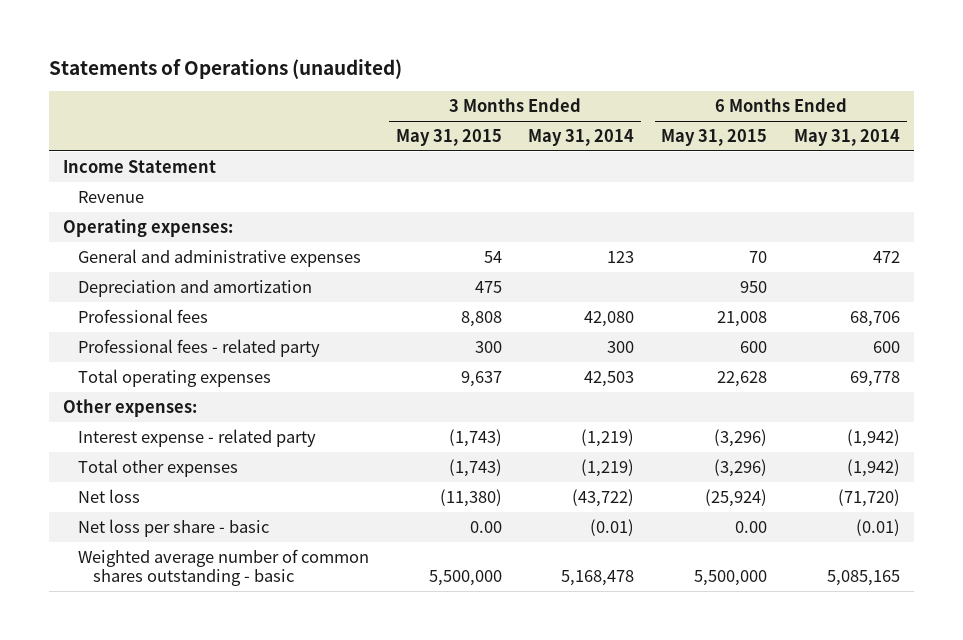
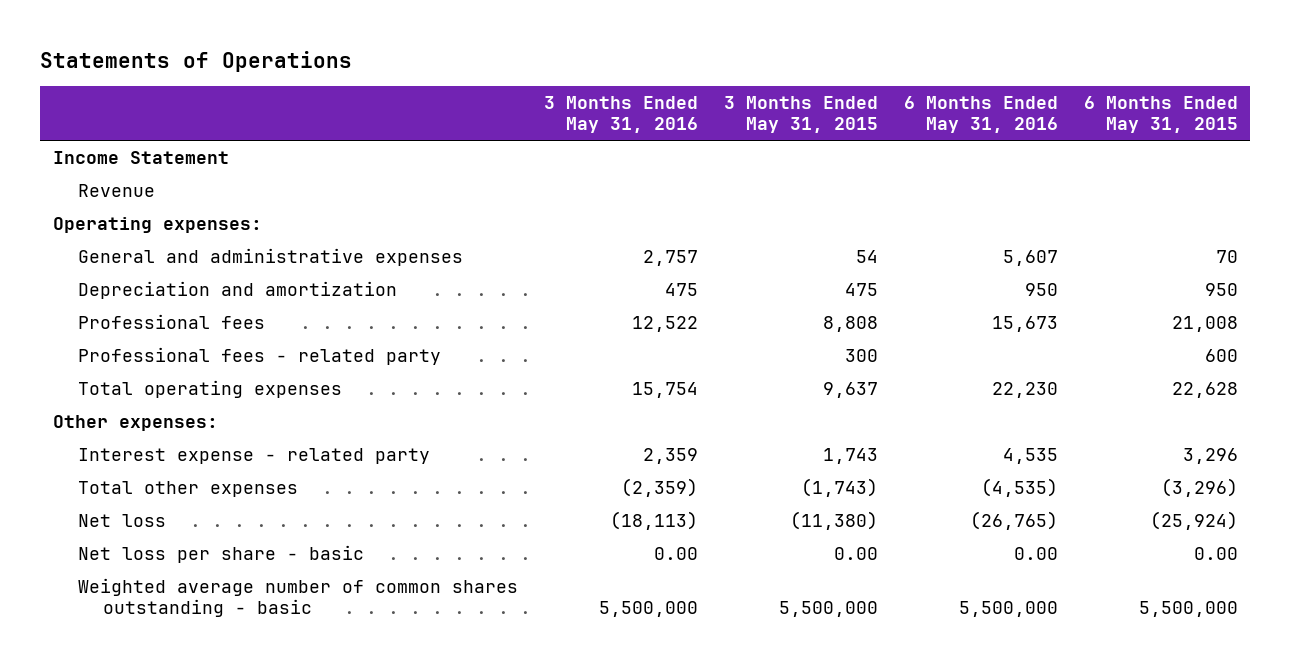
[49,58,403,79] Statements of Operations (unaudited) -> [39,51,352,73] Statements of Operations
[528,128,635,146] May 31, 2014 -> none
[794,128,901,146] May 31, 2014 -> none
none -> [543,96,698,134] 3 Months Ended May 31, 2016
none -> [903,96,1058,134] 6 Months Ended May 31, 2016
[448,428,502,447] (1,743) -> [822,447,878,464] 1,743
[714,428,768,447] (3,296) -> [1182,447,1238,464] 3,296

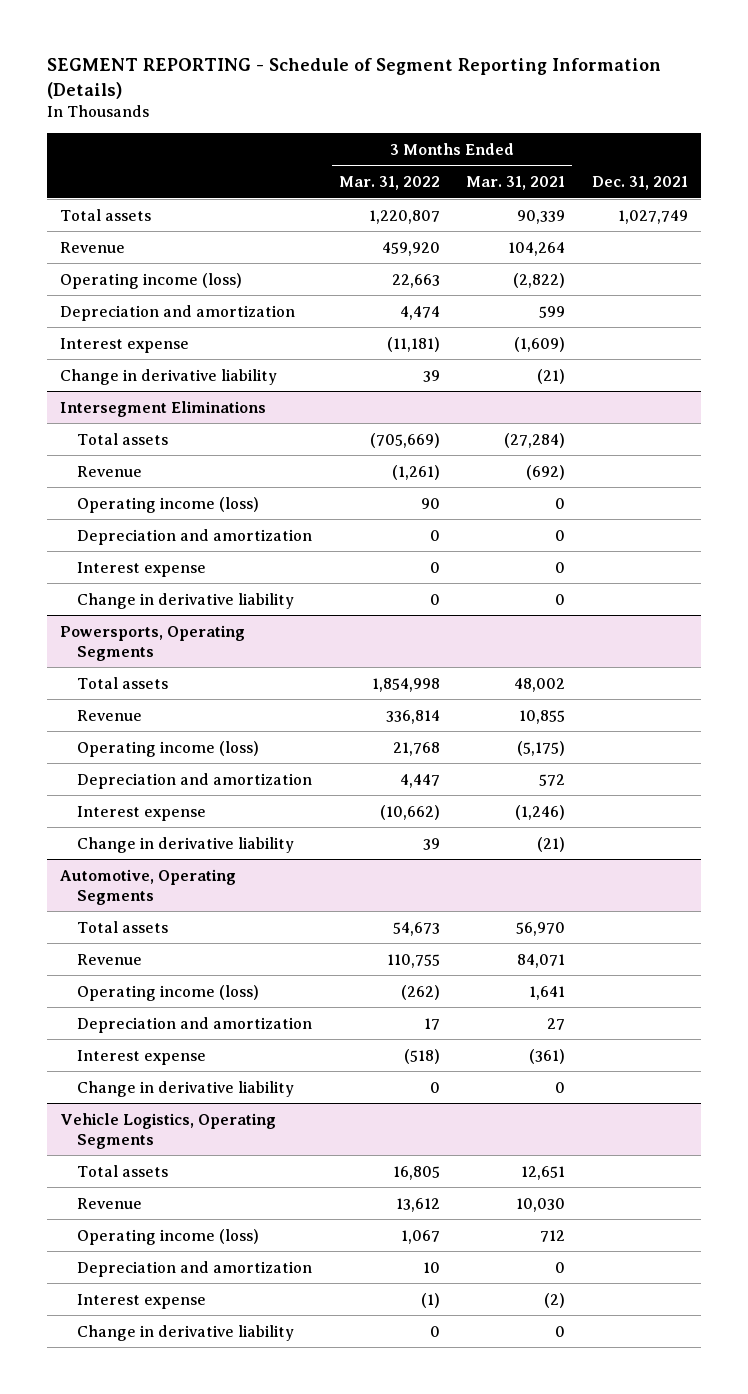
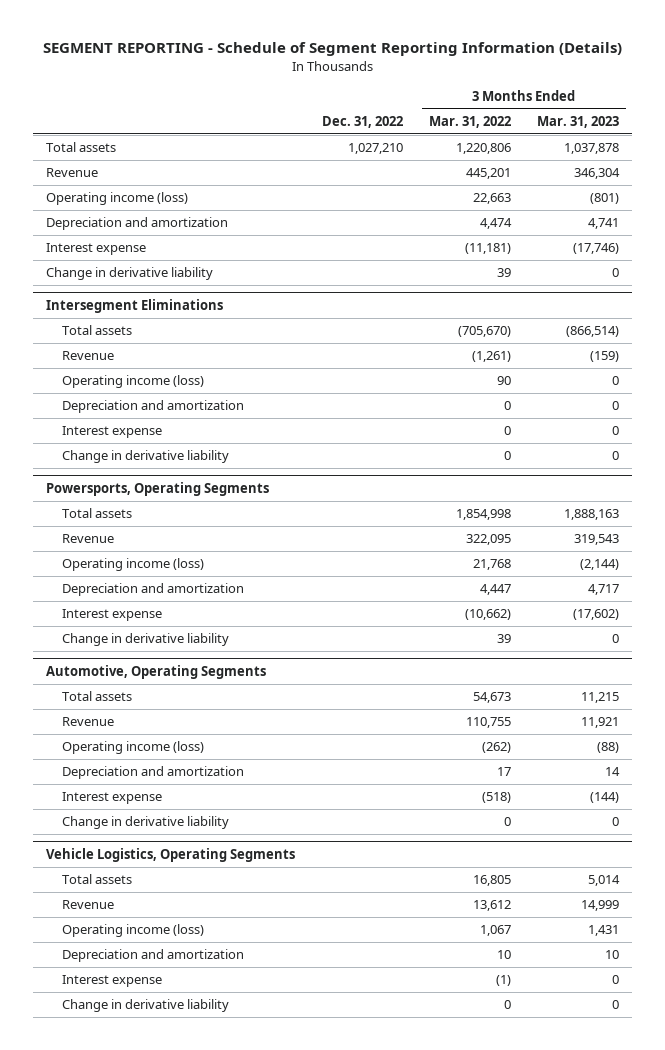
[466,176,566,191] Mar. 31, 2021 -> none
[591,176,688,191] Dec. 31, 2021 -> none
none -> [321,115,403,128] Dec. 31, 2022
none -> [537,115,620,128] Mar. 31, 2023
[368,209,440,224] 1,220,807 -> [455,143,511,155] 1,220,806
[381,241,440,256] 459,920 -> [465,168,511,180] 445,201
[369,432,440,448] (705,669) -> [457,326,511,338] (705,670)
[385,709,440,724] 336,814 -> [465,534,511,546] 322,095

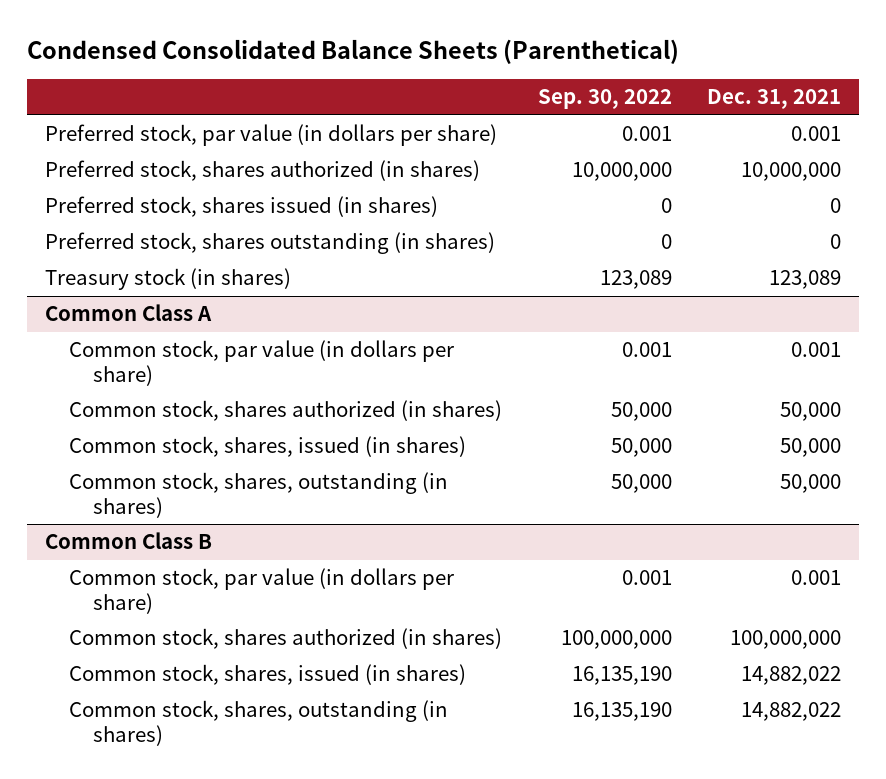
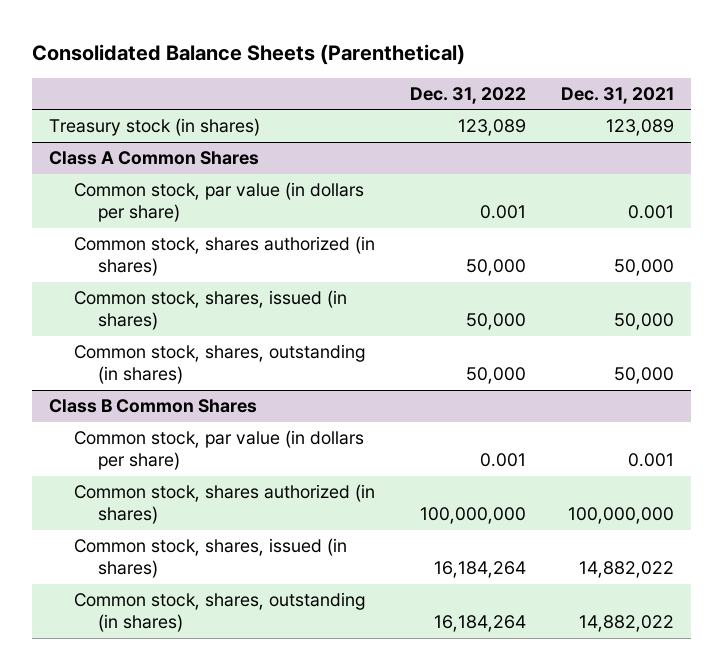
[27,38,680,64] Condensed Consolidated Balance Sheets (Parenthetical) -> [31,43,465,65] Consolidated Balance Sheets (Parenthetical)
[537,89,672,110] Sep. 30, 2022 -> none
none -> [409,86,526,104] Dec. 31, 2022
[44,124,497,147] Preferred stock, par value (in dollars per share) -> none
[44,160,480,182] Preferred stock, shares authorized (in shares) -> none
[44,196,438,218] Preferred stock, shares issued (in shares) -> none
[44,232,495,255] Preferred stock, shares outstanding (in shares) -> none
[44,304,212,322] Common Class A -> [49,151,260,166] Class A Common Shares
[44,532,212,550] Common Class B -> [49,399,258,414] Class B Common Shares

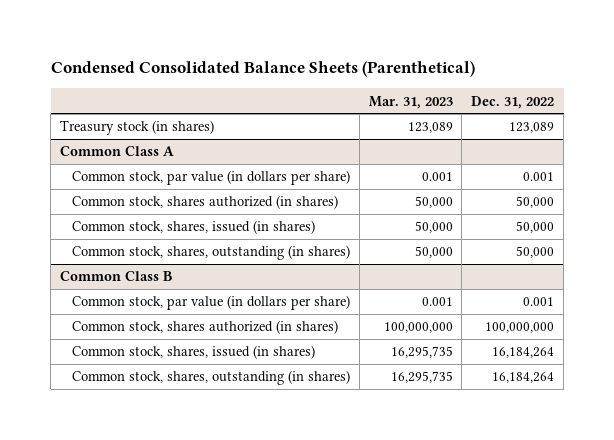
[31,43,465,65] Consolidated Balance Sheets (Parenthetical) -> [50,61,475,78] Condensed Consolidated Balance Sheets (Parenthetical)
[560,86,674,104] Dec. 31, 2021 -> none
none -> [368,95,453,109] Mar. 31, 2023
[49,151,260,166] Class A Common Shares -> [59,146,174,157] Common Class A
[49,399,258,414] Class B Common Shares -> [59,271,172,282] Common Class B

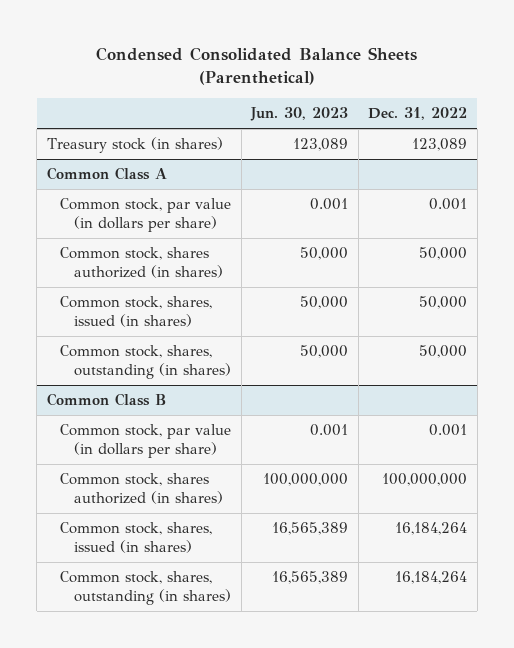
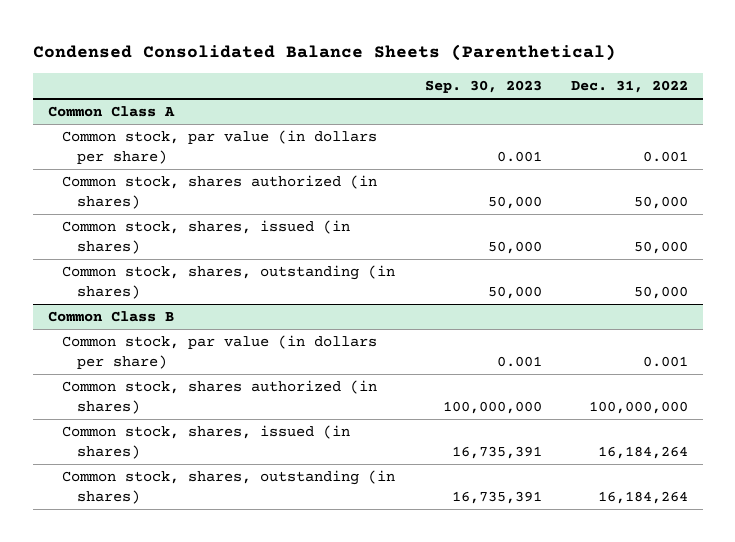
[250,107,349,122] Jun. 30, 2023 -> none
none -> [424,80,542,94] Sep. 30, 2023
[46,137,223,154] Treasury stock (in shares) -> none

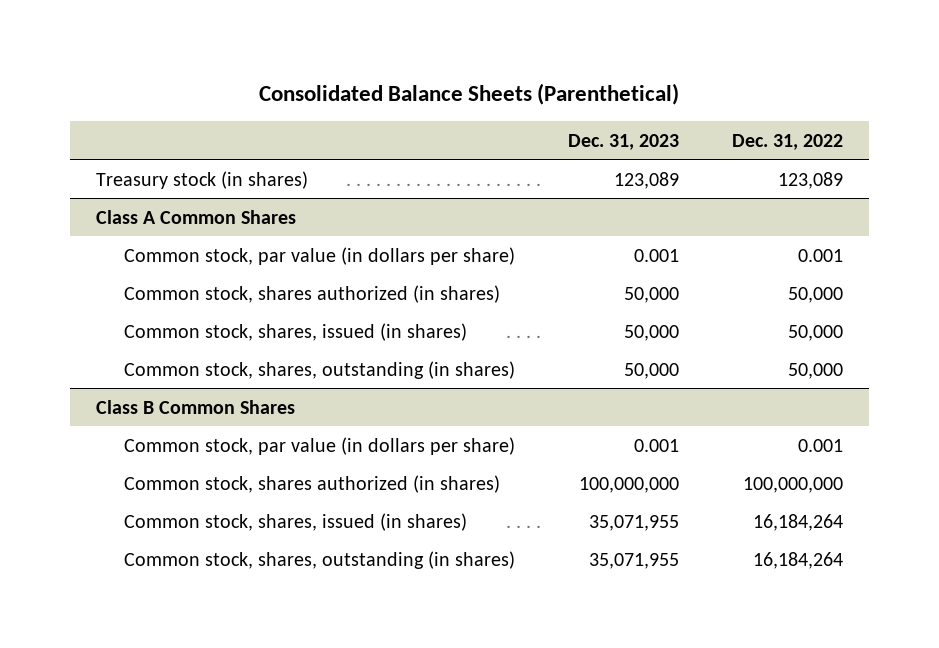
[32,44,616,62] Condensed Consolidated Balance Sheets (Parenthetical) -> [259,82,680,105] Consolidated Balance Sheets (Parenthetical)
[424,80,542,94] Sep. 30, 2023 -> none
none -> [567,133,679,150] Dec. 31, 2023
none -> [95,170,308,189] Treasury stock (in shares)
[47,106,175,118] Common Class A -> [95,209,296,224] Class A Common Shares
[47,311,174,323] Common Class B -> [95,399,295,414] Class B Common Shares

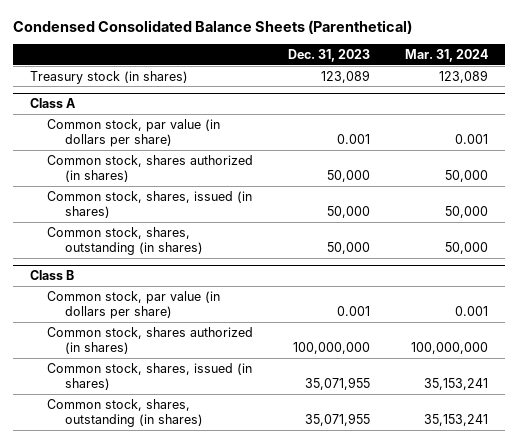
[259,82,680,105] Consolidated Balance Sheets (Parenthetical) -> [12,19,412,34] Condensed Consolidated Balance Sheets (Parenthetical)
[731,133,843,150] Dec. 31, 2022 -> none
none -> [404,49,488,63] Mar. 31, 2024
[95,209,296,224] Class A Common Shares -> [29,98,76,109] Class A
[95,399,295,414] Class B Common Shares -> [29,270,74,281] Class B

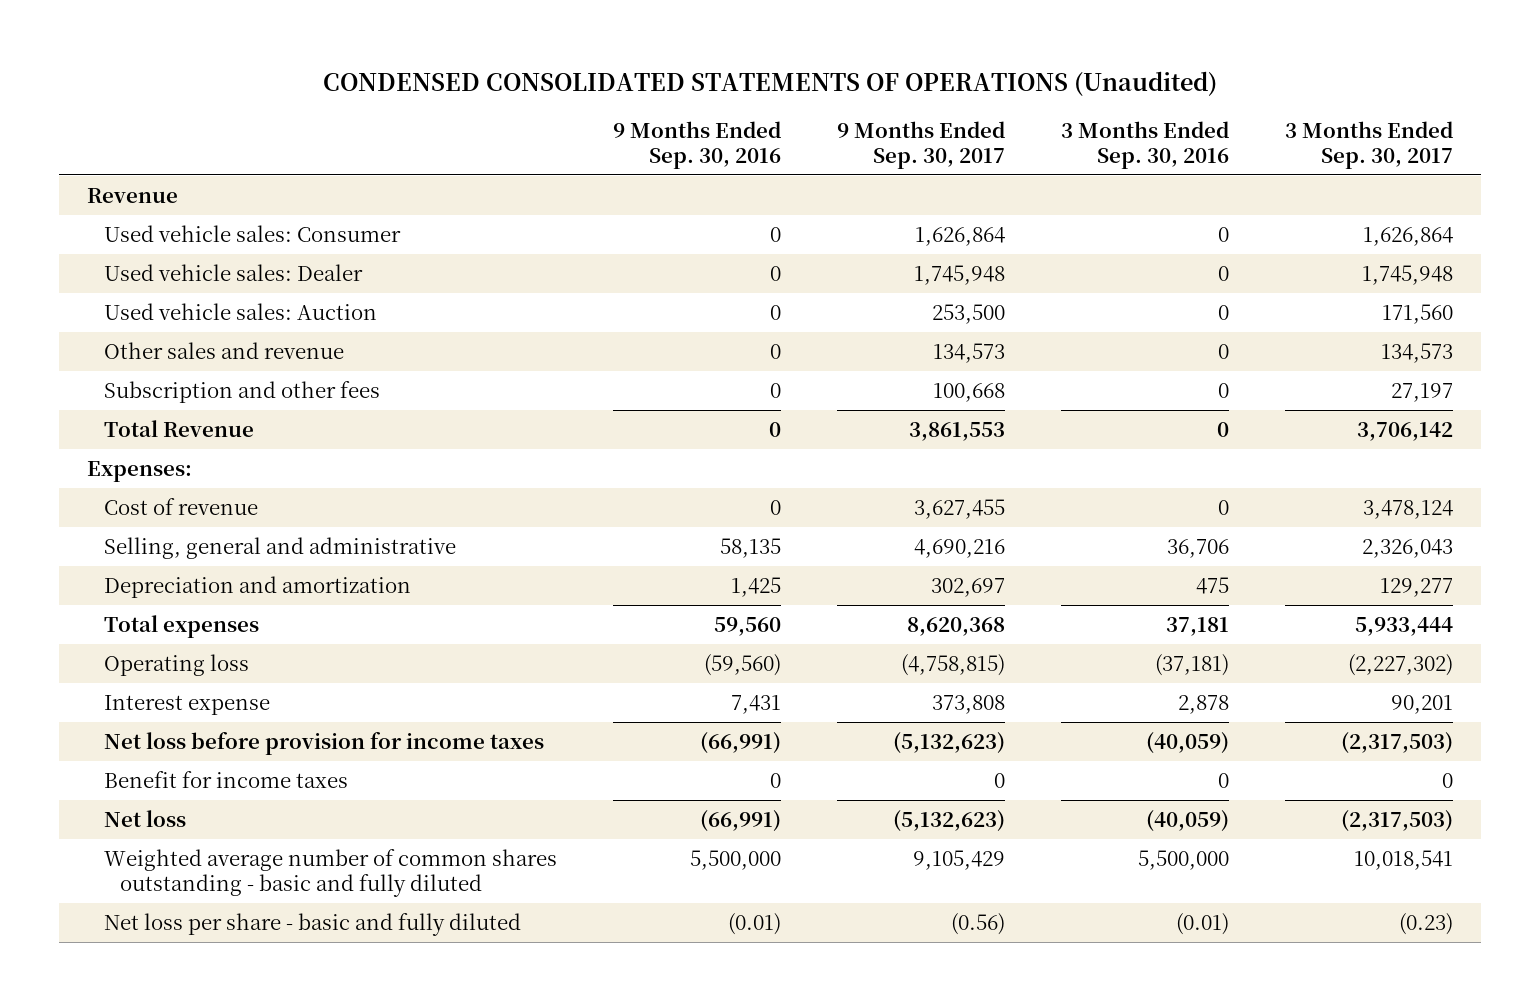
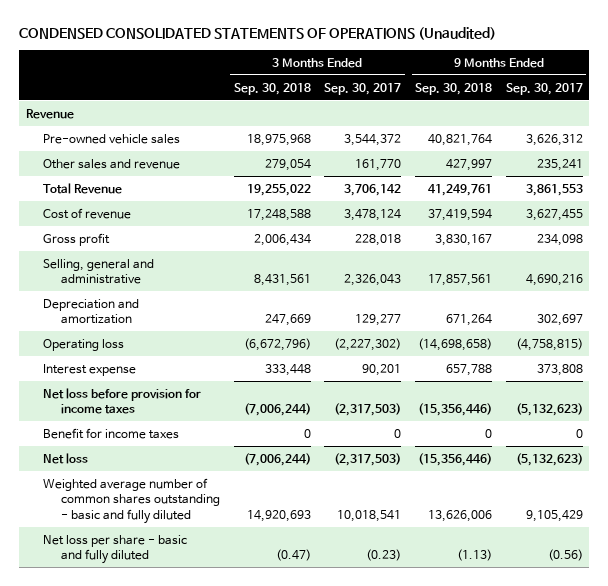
[612,120,781,169] 9 Months Ended Sep. 30, 2016 -> none
[1061,120,1230,169] 3 Months Ended Sep. 30, 2016 -> none
none -> [233,82,311,95] Sep. 30, 2018
none -> [414,82,492,95] Sep. 30, 2018
[103,224,401,242] Used vehicle sales: Consumer -> none
[103,263,363,281] Used vehicle sales: Dealer -> none
[103,302,377,320] Used vehicle sales: Auction -> none
[103,380,380,403] Subscription and other fees -> none
none -> [43,133,181,144] Pre-owned vehicle sales
[932,342,1005,363] 134,573 -> [536,158,583,171] 235,241
[1381,342,1454,363] 134,573 -> [355,158,402,171] 161,770
[87,460,193,482] Expenses: -> none
none -> [43,232,111,246] Gross profit
[103,614,259,638] Total expenses -> none

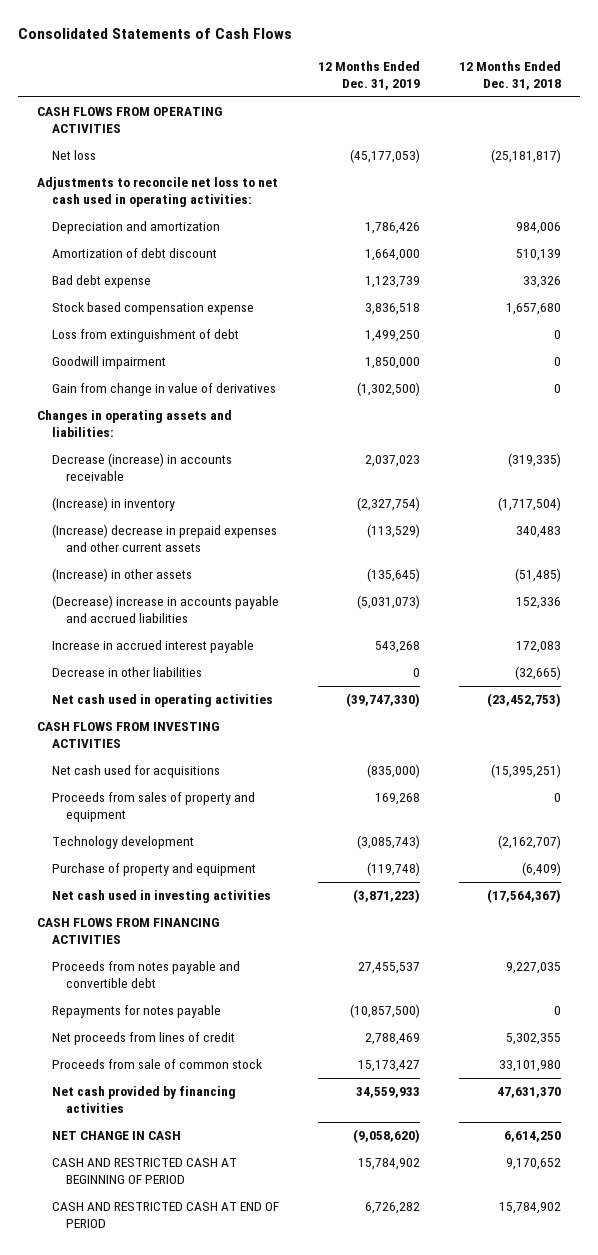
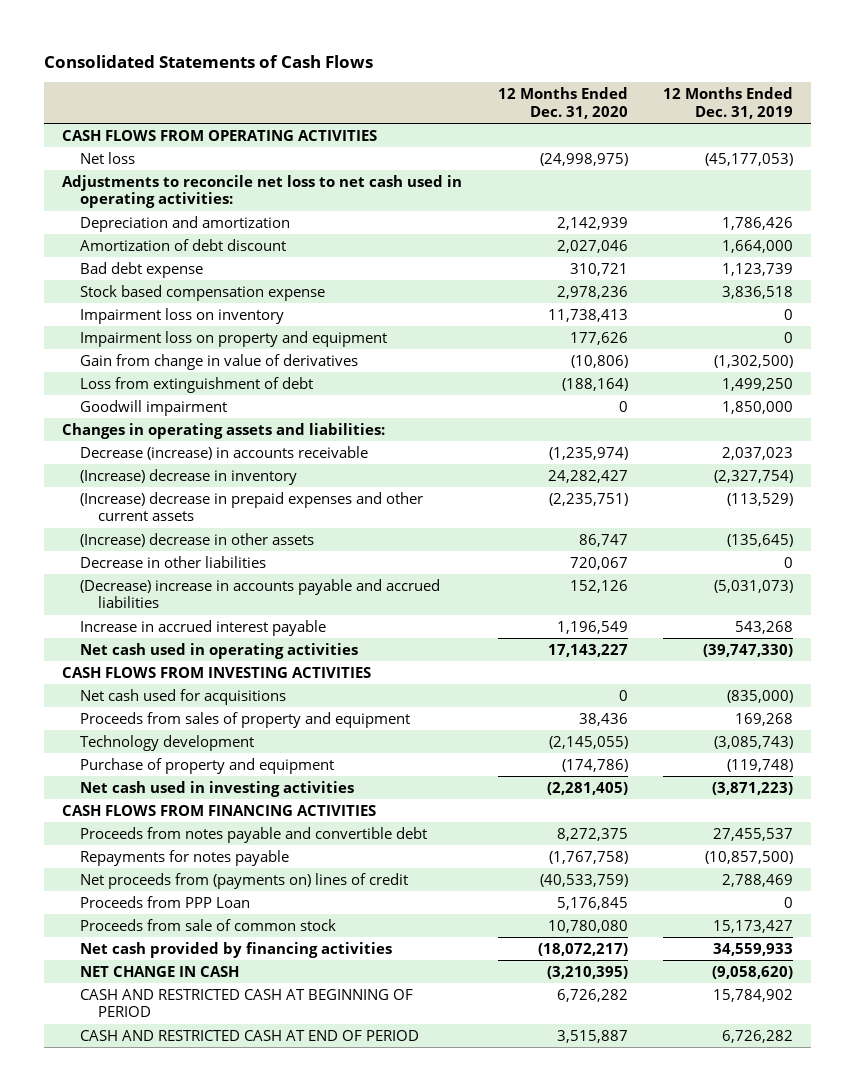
[458,60,561,90] 12 Months Ended Dec. 31, 2018 -> none
none -> [497,87,628,119] 12 Months Ended Dec. 31, 2020
none -> [80,307,285,324] Impairment loss on inventory
none -> [80,330,388,347] Impairment loss on property and equipment
[51,383,276,397] Gain from change in value of derivatives -> [80,353,359,370] Gain from change in value of derivatives
[51,497,175,512] (Increase) in inventory -> [80,468,298,485] (Increase) decrease in inventory
[51,568,192,583] (Increase) in other assets -> [80,532,315,547] (Increase) decrease in other assets
[51,667,202,678] Decrease in other liabilities -> [80,555,267,568] Decrease in other liabilities
[51,1032,235,1046] Net proceeds from lines of credit -> [80,872,409,889] Net proceeds from (payments on) lines of credit
none -> [80,895,251,908] Proceeds from PPP Loan

